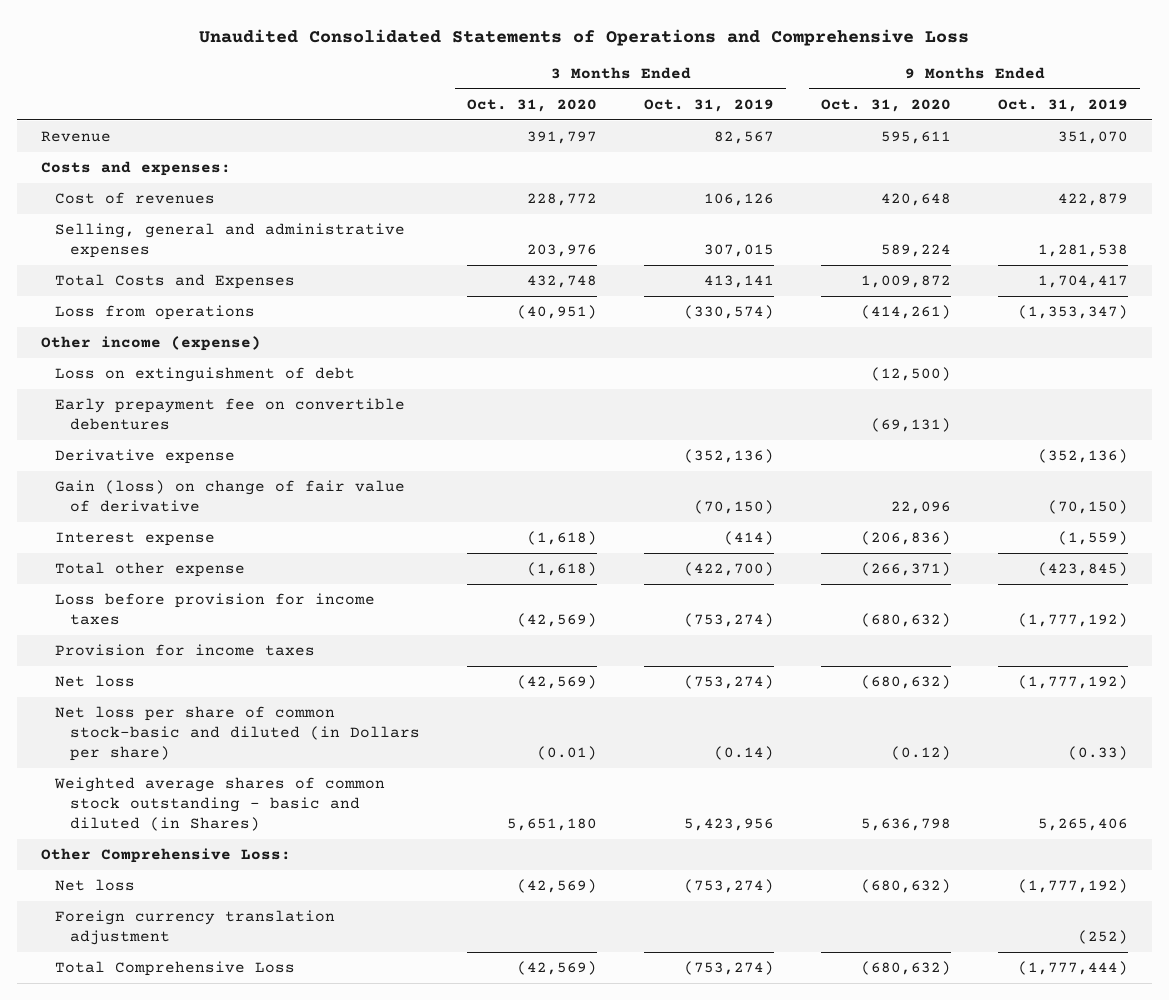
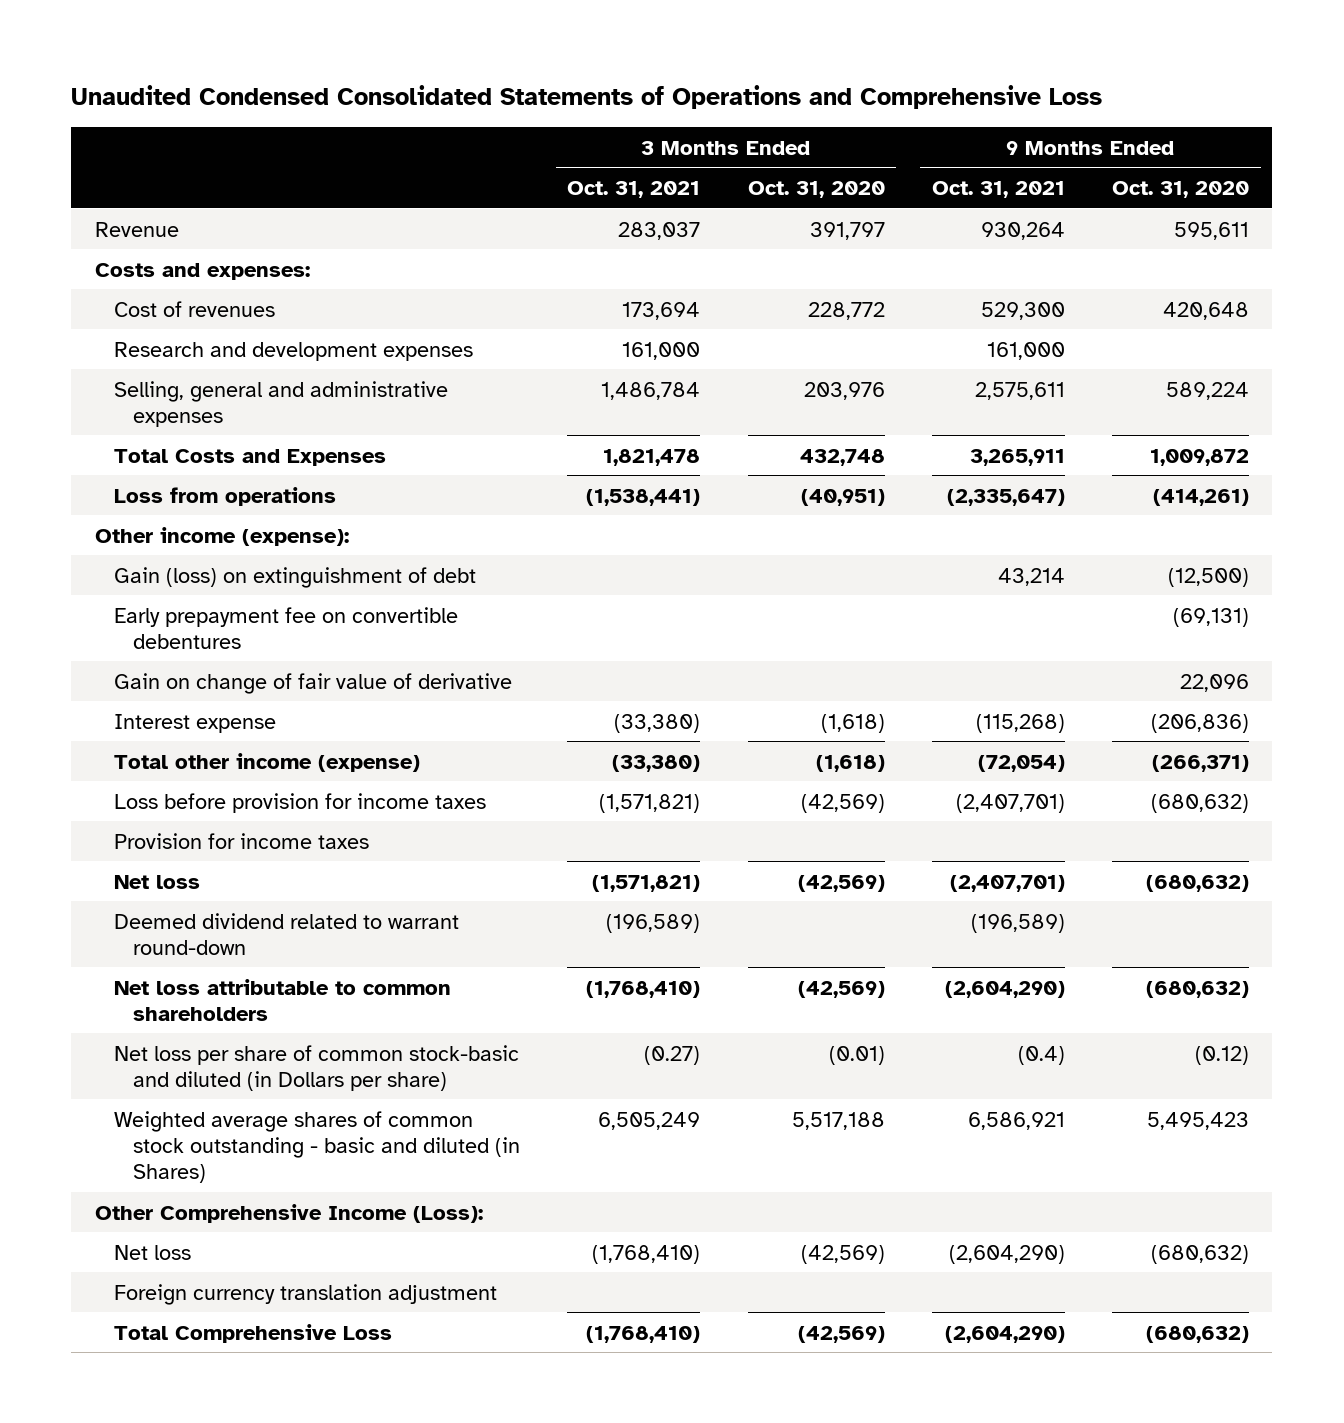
[199,28,970,46] Unaudited Consolidated Statements of Operations and Comprehensive Loss -> [71,85,1103,110] Unaudited Condensed Consolidated Statements of Operations and Comprehensive Loss
[644,98,775,112] Oct. 31, 2019 -> none
[998,98,1129,112] Oct. 31, 2019 -> none
none -> [567,181,701,199] Oct. 31, 2021
none -> [931,181,1065,199] Oct. 31, 2021
none -> [114,341,474,361] Research and development expenses
[40,336,261,352] Other income (expense) -> [94,526,349,546] Other income (expense):
[55,367,356,383] Loss on extinguishment of debt -> [114,566,477,588] Gain (loss) on extinguishment of debt
[55,449,236,465] Derivative expense -> none
[55,480,406,513] Gain (loss) on change of fair value of derivative -> [114,672,513,694] Gain on change of fair value of derivative
[55,562,246,578] Total other expense -> [114,752,421,772] Total other income (expense)
none -> [114,912,460,955] Deemed dividend related to warrant round-down
none -> [114,978,452,1021] Net loss attributable to common shareholders
[507,818,598,832] 5,651,180 -> [791,1111,885,1130] 5,517,188
[861,818,952,832] 5,636,798 -> [1146,1111,1249,1130] 5,495,423
[40,848,291,864] Other Comprehensive Loss: -> [94,1203,483,1223] Other Comprehensive Income (Loss):

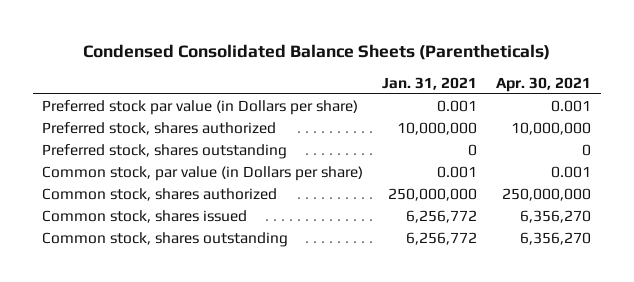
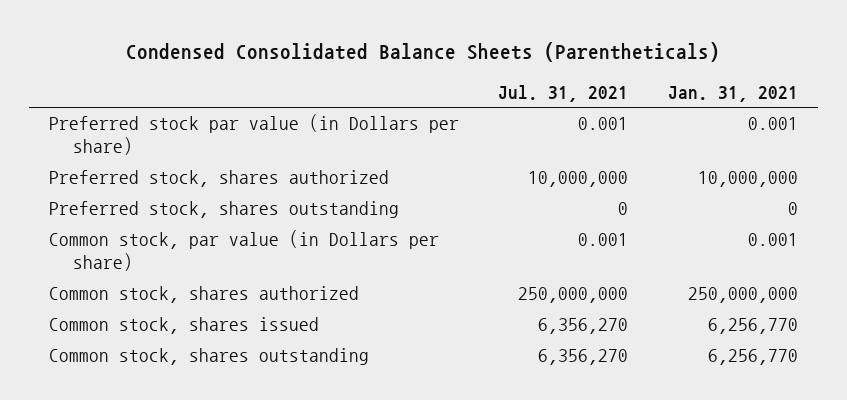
[496,76,592,92] Apr. 30, 2021 -> none
none -> [498,84,629,102] Jul. 31, 2021
[406,209,478,223] 6,256,772 -> [707,318,798,335] 6,256,770
[406,231,478,245] 6,256,772 -> [707,349,798,366] 6,256,770

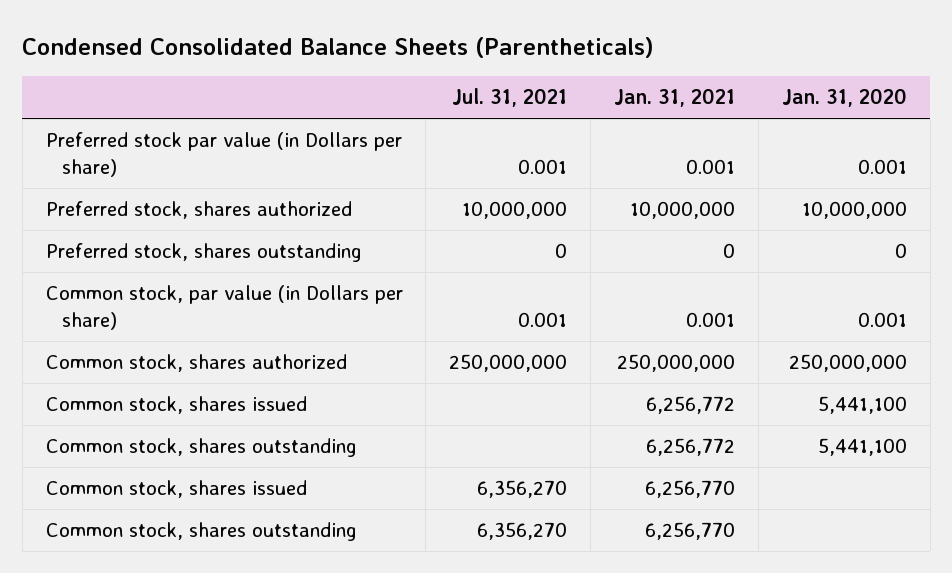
none -> [781,88,907,108] Jan. 31, 2020
none -> [45,396,307,415] Common stock, shares issued
none -> [45,438,357,458] Common stock, shares outstanding

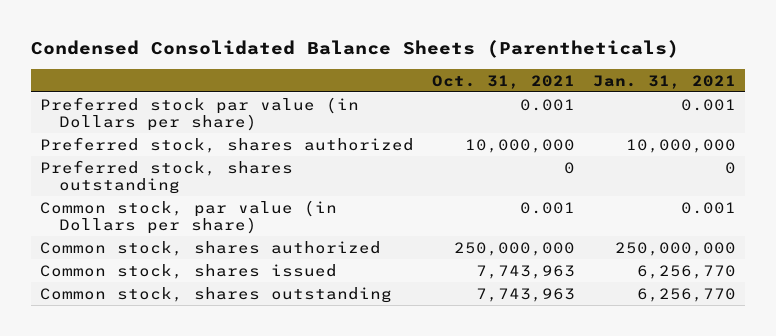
[452,88,568,108] Jul. 31, 2021 -> none
[781,88,907,108] Jan. 31, 2020 -> none
none -> [431,74,575,89] Oct. 31, 2021
[45,396,307,415] Common stock, shares issued -> none
[45,438,357,458] Common stock, shares outstanding -> none

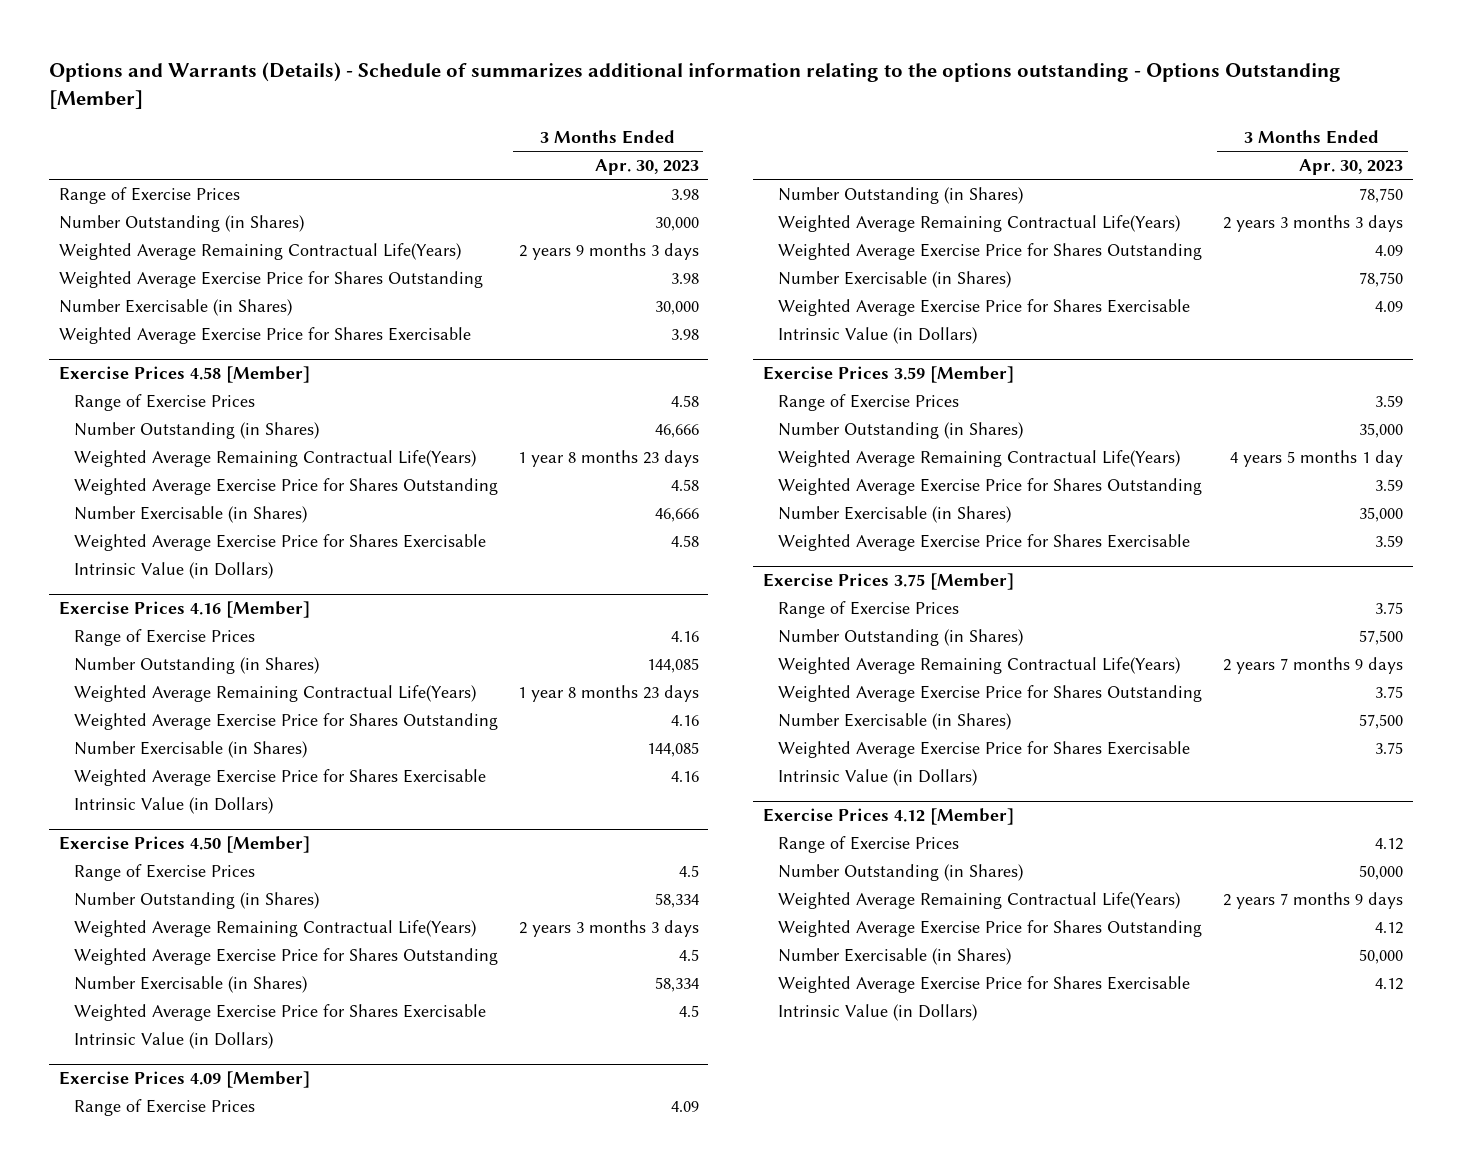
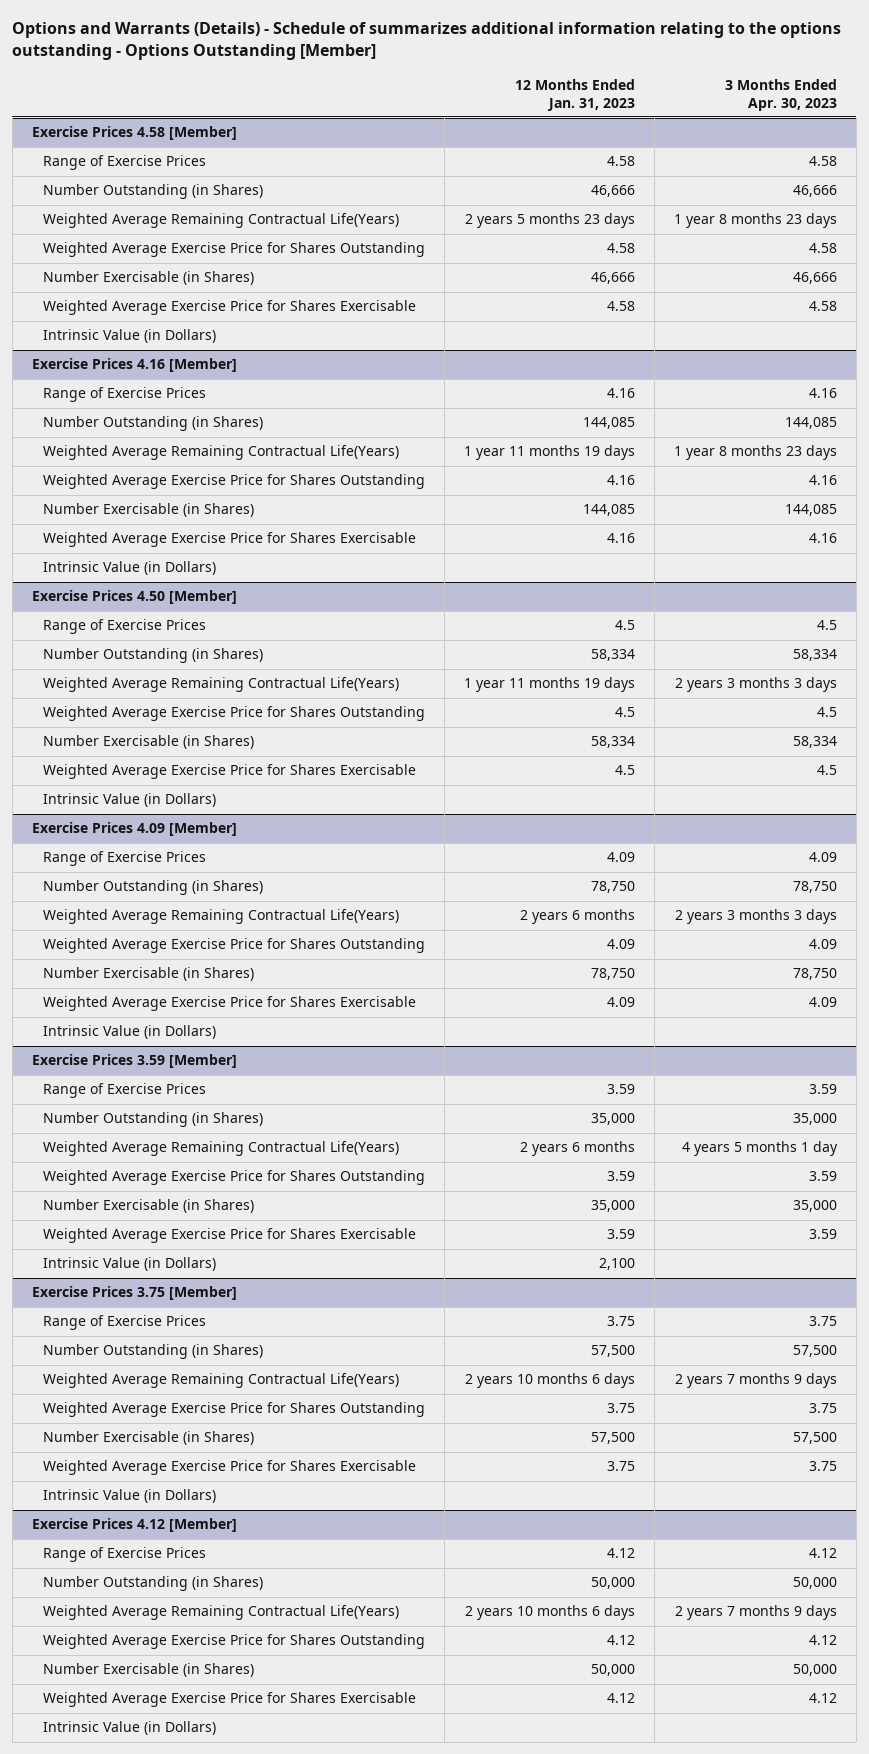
none -> [515,78,636,111] 12 Months Ended Jan. 31, 2023
[58,186,240,204] Range of Exercise Prices -> none
[58,214,304,232] Number Outstanding (in Shares) -> none
[58,242,461,260] Weighted Average Remaining Contractual Life(Years) -> none
[58,270,483,288] Weighted Average Exercise Price for Shares Outstanding -> none
[58,298,292,316] Number Exercisable (in Shares) -> none
[58,326,471,344] Weighted Average Exercise Price for Shares Exercisable -> none
none -> [43,1257,217,1272] Intrinsic Value (in Dollars)

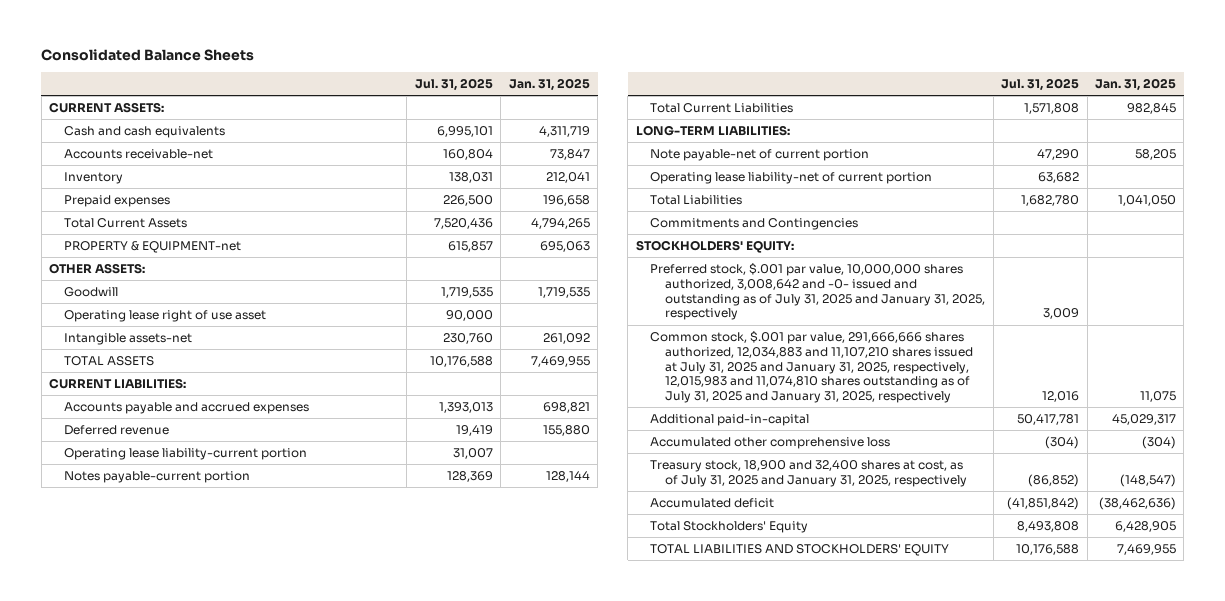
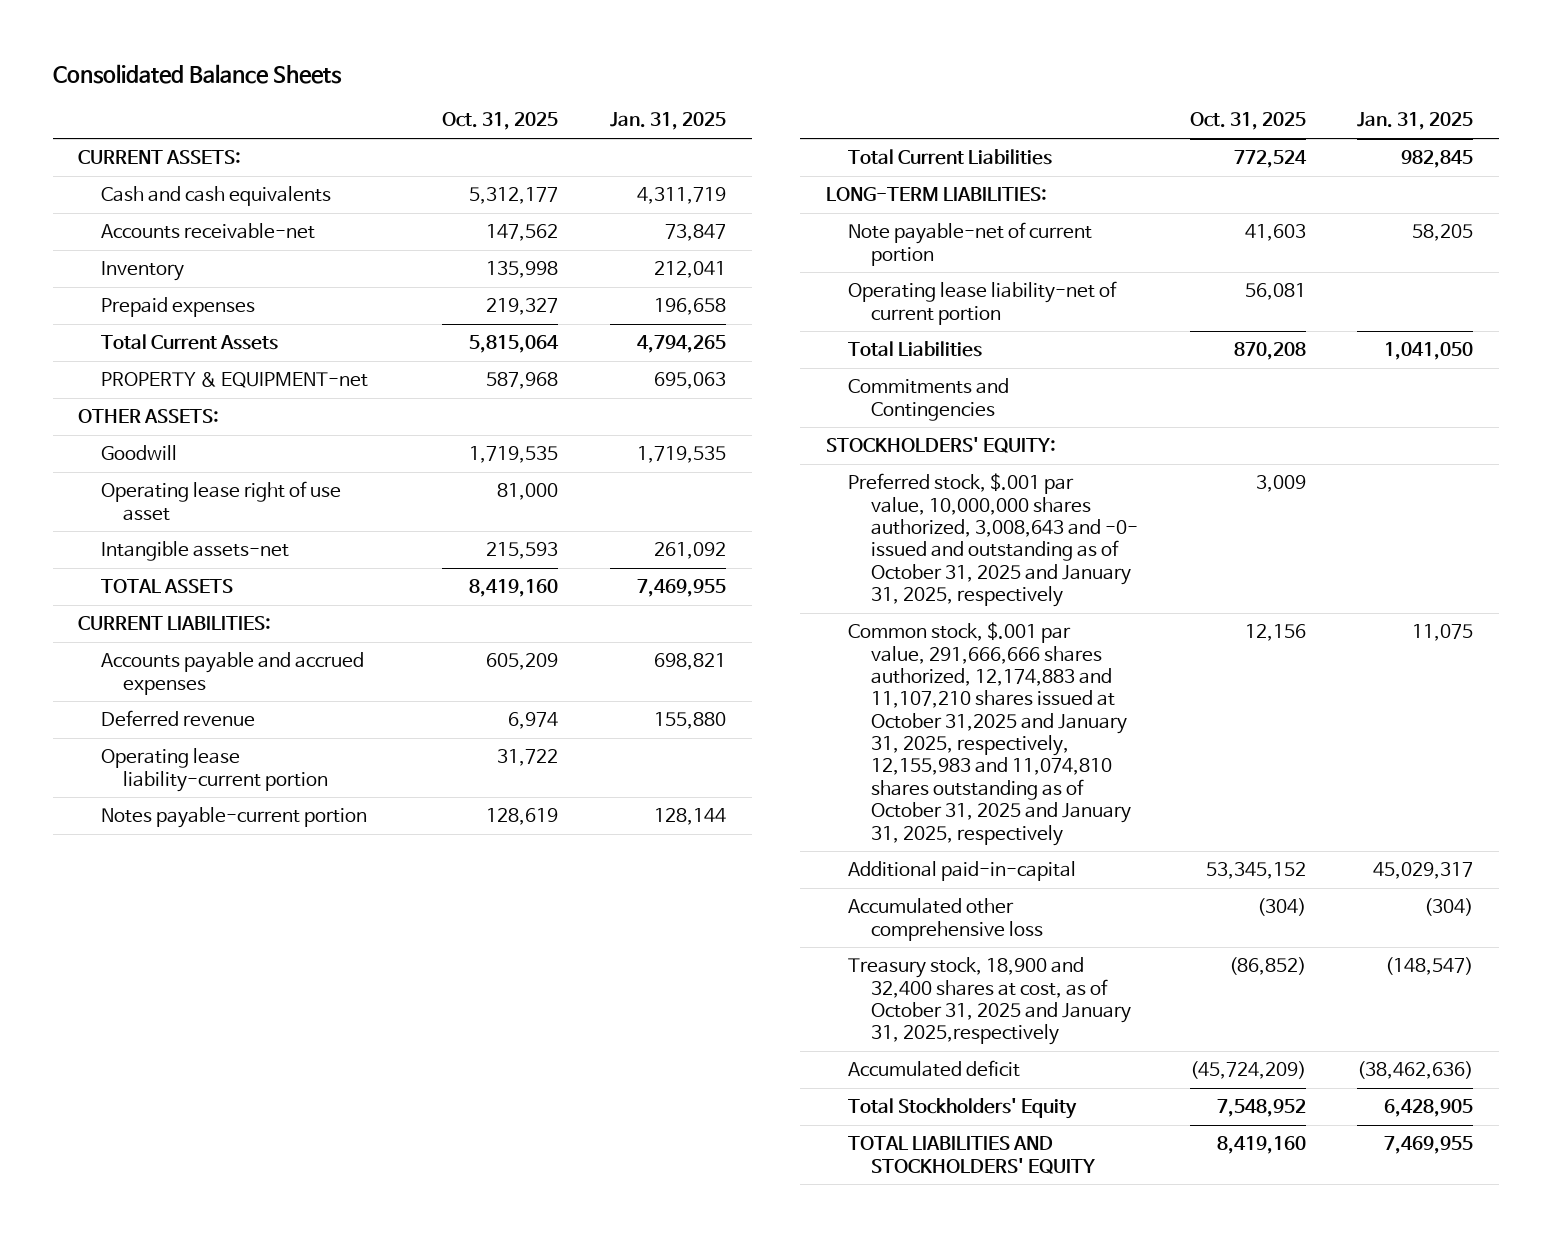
[414,78,493,92] Jul. 31, 2025 -> none
none -> [442,112,559,131] Oct. 31, 2025
[650,263,986,321] Preferred stock, $.001 par value, 10,000,000 shares authorized, 3,008,642 and -0- issued and outstanding as of July 31, 2025 and January 31, 2025, respectively -> [848,473,1138,608] Preferred stock, $.001 par value, 10,000,000 shares authorized, 3,008,643 and -0- issued and outstanding as of October 31, 2025 and January 31, 2025, respectively
[650,331,974,404] Common stock, $.001 par value, 291,666,666 shares authorized, 12,034,883 and 11,107,210 shares issued at July 31, 2025 and January 31, 2025, respectively, 12,015,983 and 11,074,810 shares outstanding as of July 31, 2025 and January 31, 2025, respectively -> [848,622,1131,846] Common stock, $.001 par value, 291,666,666 shares authorized, 12,174,883 and 11,107,210 shares issued at October 31,2025 and January 31, 2025, respectively, 12,155,983 and 11,074,810 shares outstanding as of October 31, 2025 and January 31, 2025, respectively
[650,460,968,487] Treasury stock, 18,900 and 32,400 shares at cost, as of July 31, 2025 and January 31, 2025, respectively -> [848,957,1131,1046] Treasury stock, 18,900 and 32,400 shares at cost, as of October 31, 2025 and January 31, 2025,respectively

